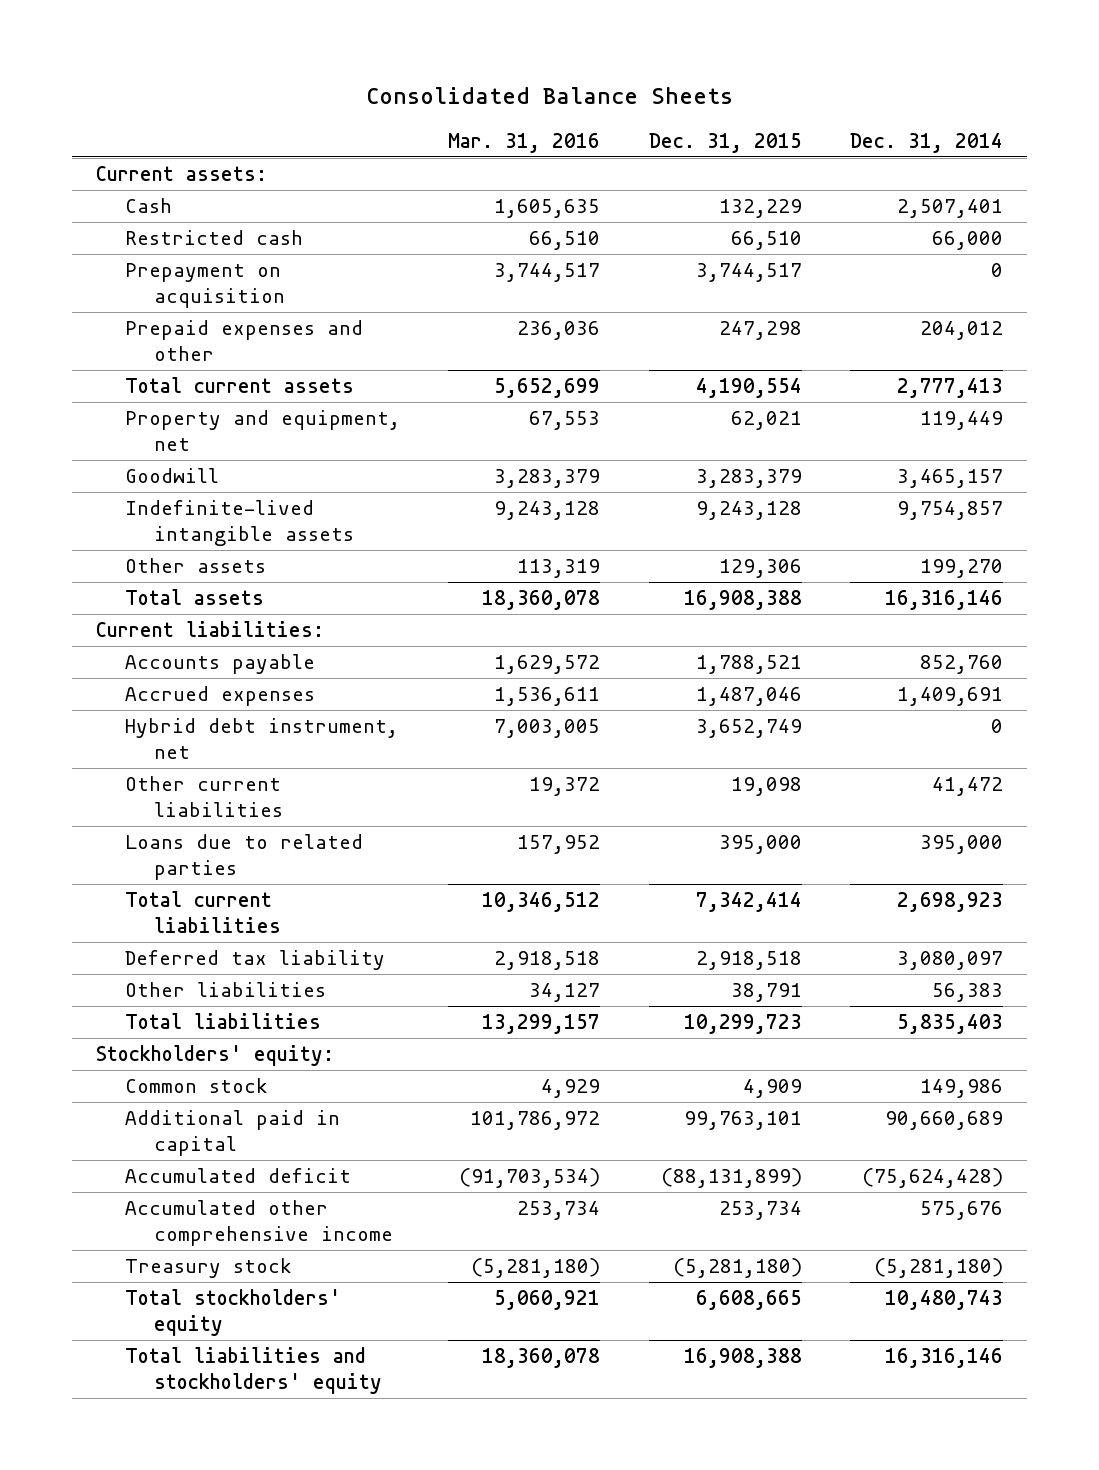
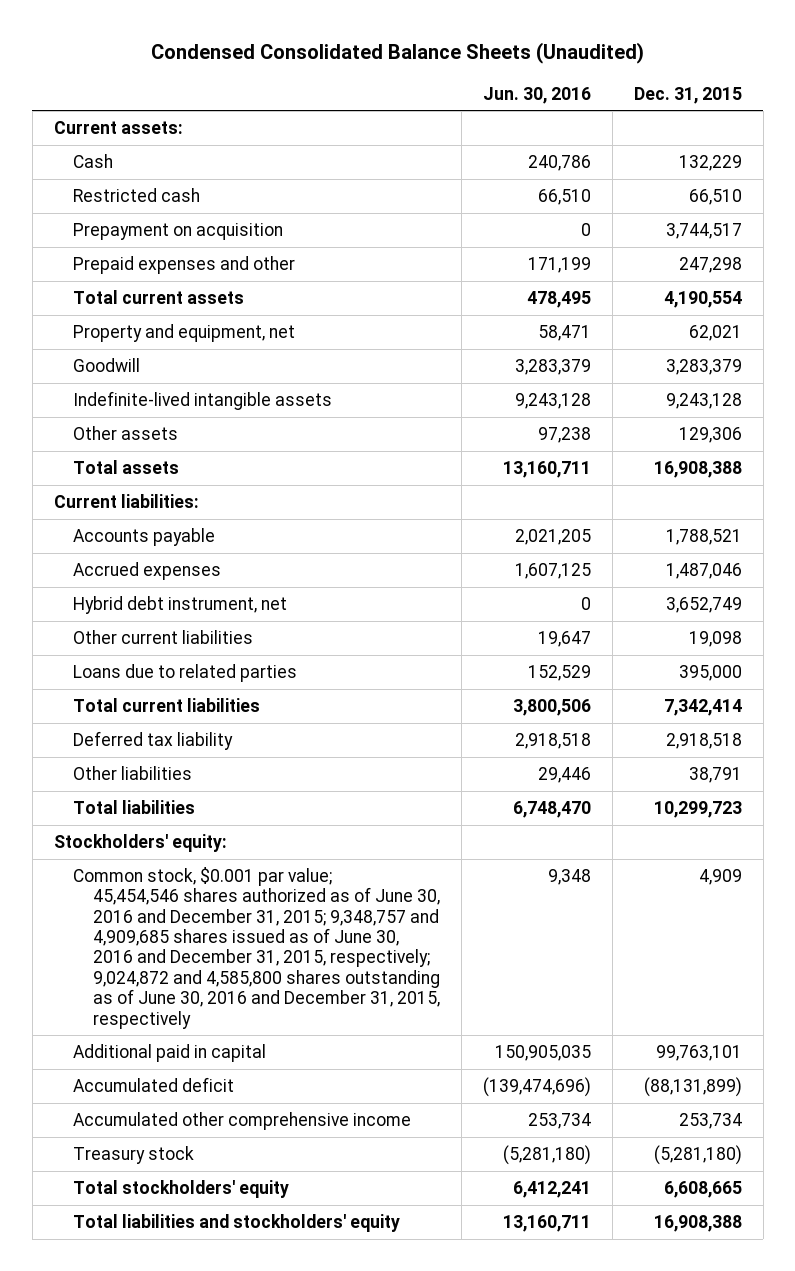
[365,86,733,104] Consolidated Balance Sheets -> [150,42,644,65] Condensed Consolidated Balance Sheets (Unaudited)
[448,132,601,153] Mar. 31, 2016 -> none
[850,132,1004,153] Dec. 31, 2014 -> none
none -> [482,86,591,104] Jun. 30, 2016
[124,1078,268,1094] Common stock -> [73,867,440,1029] Common stock, $0.001 par value; 45,454,546 shares authorized as of June 30, 2016 and December 31, 2015; 9,348,757 and 4,909,685 shares issued as of June 30, 2016 and December 31, 2015, respectively; 9,024,872 and 4,585,800 shares outstanding as of June 30, 2016 and December 31, 2015, respectively

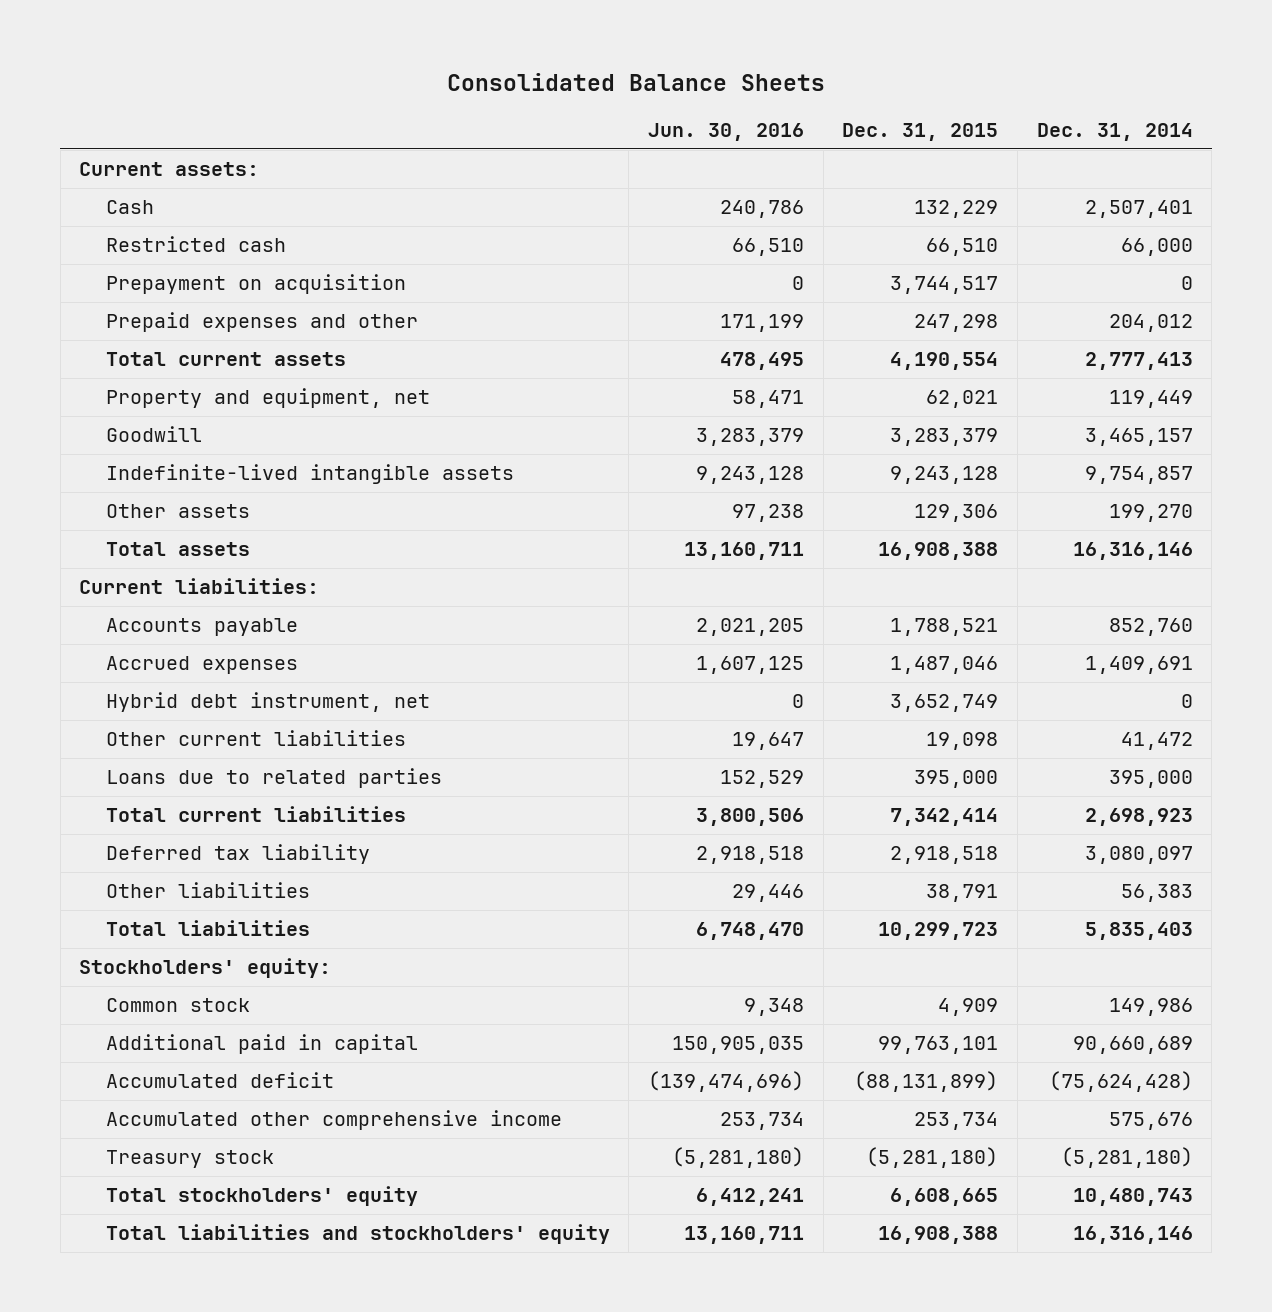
[150,42,644,65] Condensed Consolidated Balance Sheets (Unaudited) -> [447,72,826,91] Consolidated Balance Sheets
none -> [1036,122,1193,141] Dec. 31, 2014
[73,867,440,1029] Common stock, $0.001 par value; 45,454,546 shares authorized as of June 30, 2016 and December 31, 2015; 9,348,757 and 4,909,685 shares issued as of June 30, 2016 and December 31, 2015, respectively; 9,024,872 and 4,585,800 shares outstanding as of June 30, 2016 and December 31, 2015, respectively -> [105,998,250,1013] Common stock

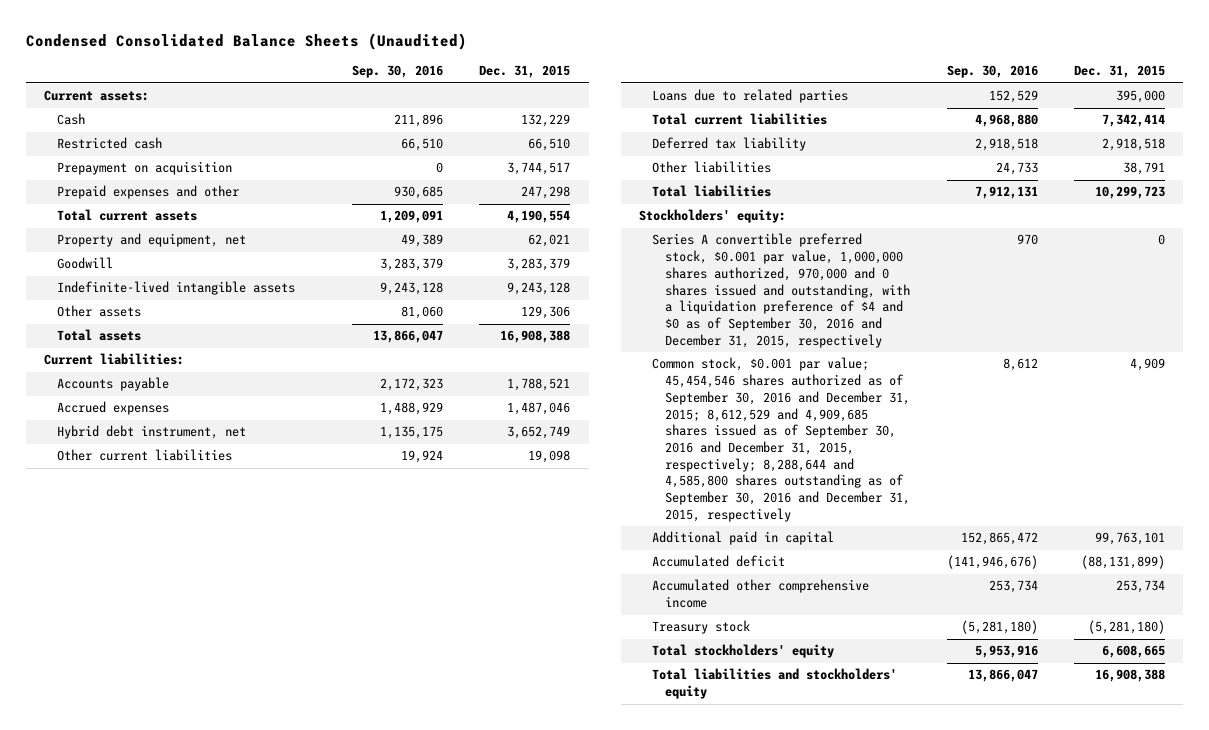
[447,72,826,91] Consolidated Balance Sheets -> [25,32,467,50] Condensed Consolidated Balance Sheets (Unaudited)
[647,122,804,141] Jun. 30, 2016 -> none
[1036,122,1193,141] Dec. 31, 2014 -> none
none -> [351,65,443,79] Sep. 30, 2016
none -> [651,233,911,348] Series A convertible preferred stock, $0.001 par value, 1,000,000 shares authorized, 970,000 and 0 shares issued and outstanding, with a liquidation preference of $4 and $0 as of September 30, 2016 and December 31, 2015, respectively
[105,998,250,1013] Common stock -> [651,357,911,522] Common stock, $0.001 par value; 45,454,546 shares authorized as of September 30, 2016 and December 31, 2015; 8,612,529 and 4,909,685 shares issued as of September 30, 2016 and December 31, 2015, respectively; 8,288,644 and 4,585,800 shares outstanding as of September 30, 2016 and December 31, 2015, respectively

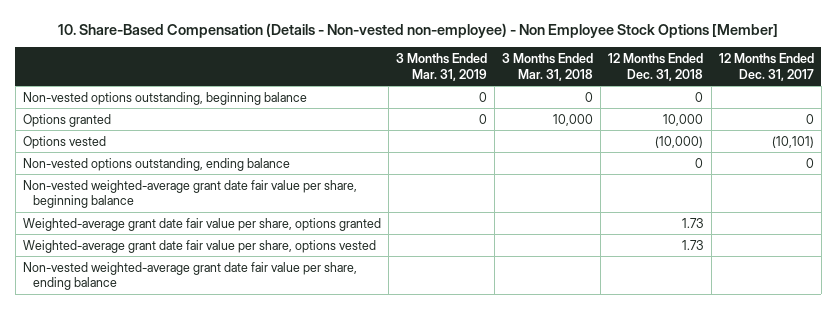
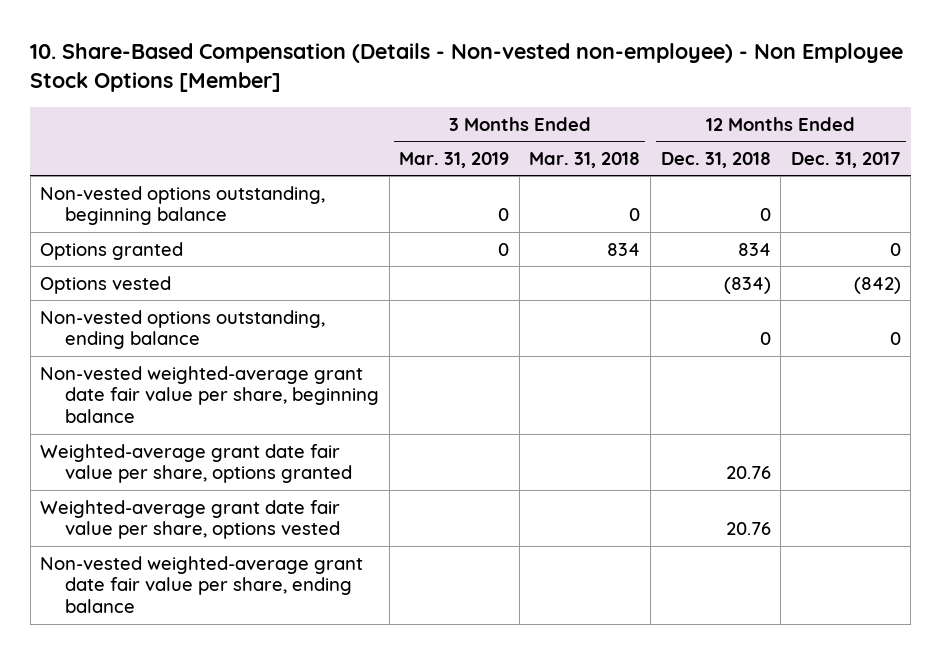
[553,113,594,126] 10,000 -> [607,242,641,256] 834
[663,113,704,126] 10,000 -> [737,242,771,256] 834
[655,135,704,148] (10,000) -> [723,276,771,294] (834)
[771,135,814,148] (10,101) -> [853,276,901,294] (842)
[682,217,704,228] 1.73 -> [725,466,771,480] 20.76
[682,239,704,250] 1.73 -> [725,522,771,536] 20.76

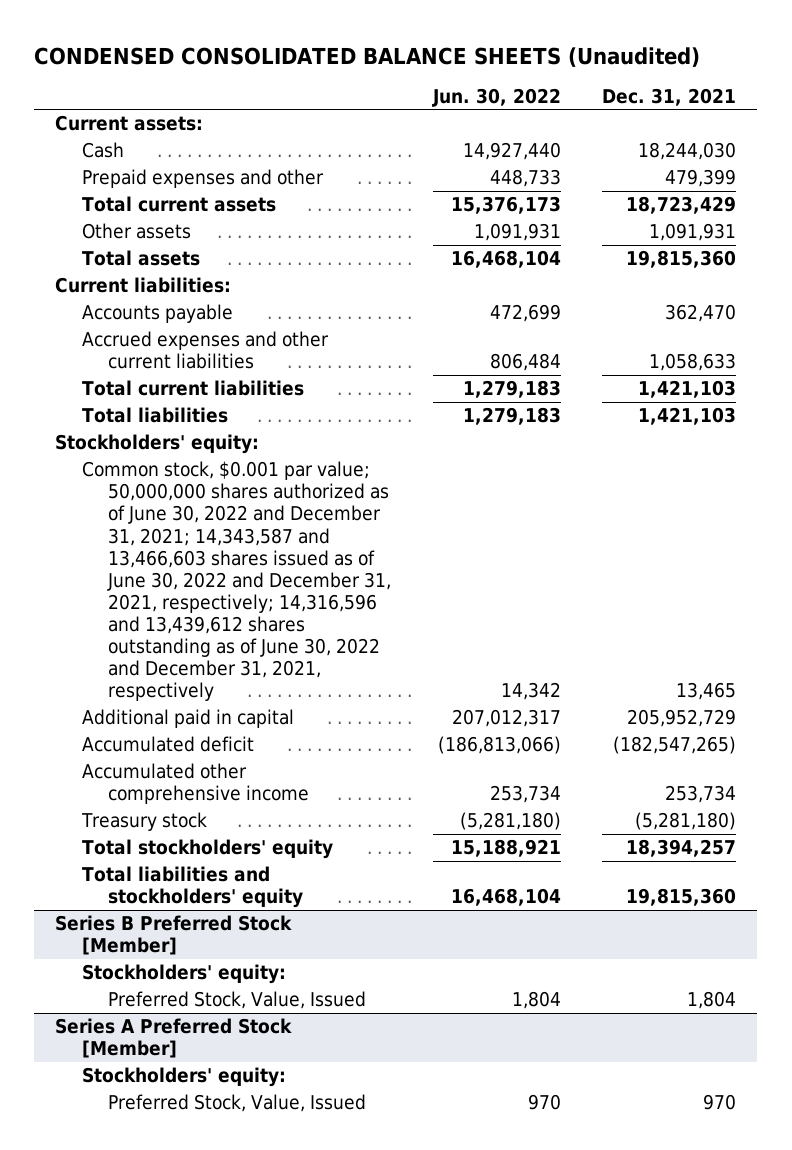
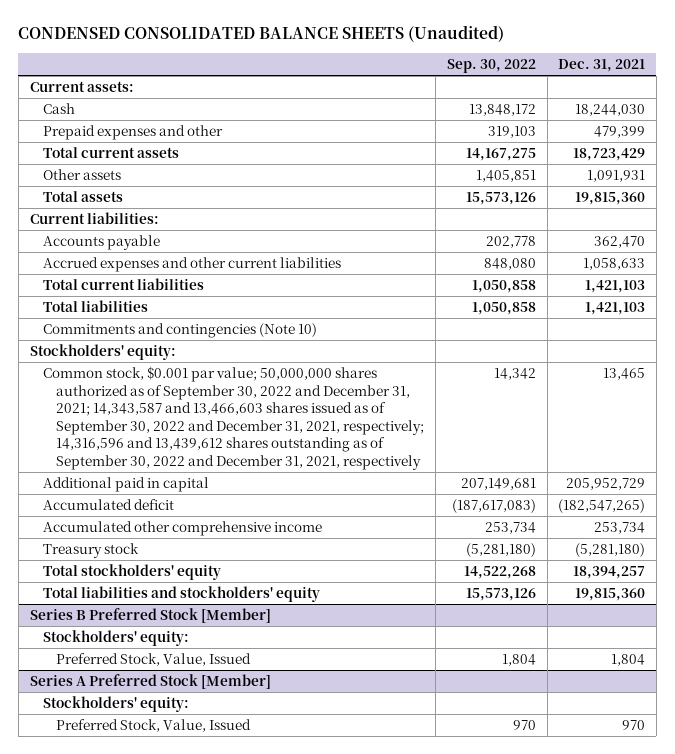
[431,87,561,107] Jun. 30, 2022 -> none
none -> [446,59,536,74] Sep. 30, 2022
none -> [43,323,318,339] Commitments and contingencies (Note 10)
[81,461,391,702] Common stock, $0.001 par value; 50,000,000 shares authorized as of June 30, 2022 and December 31, 2021; 14,343,587 and 13,466,603 shares issued as of June 30, 2022 and December 31, 2021, respectively; 14,316,596 and 13,439,612 shares outstanding as of June 30, 2022 and December 31, 2021, respectively -> [43,366,425,470] Common stock, $0.001 par value; 50,000,000 shares authorized as of September 30, 2022 and December 31, 2021; 14,343,587 and 13,466,603 shares issued as of September 30, 2022 and December 31, 2021, respectively; 14,316,596 and 13,439,612 shares outstanding as of September 30, 2022 and December 31, 2021, respectively

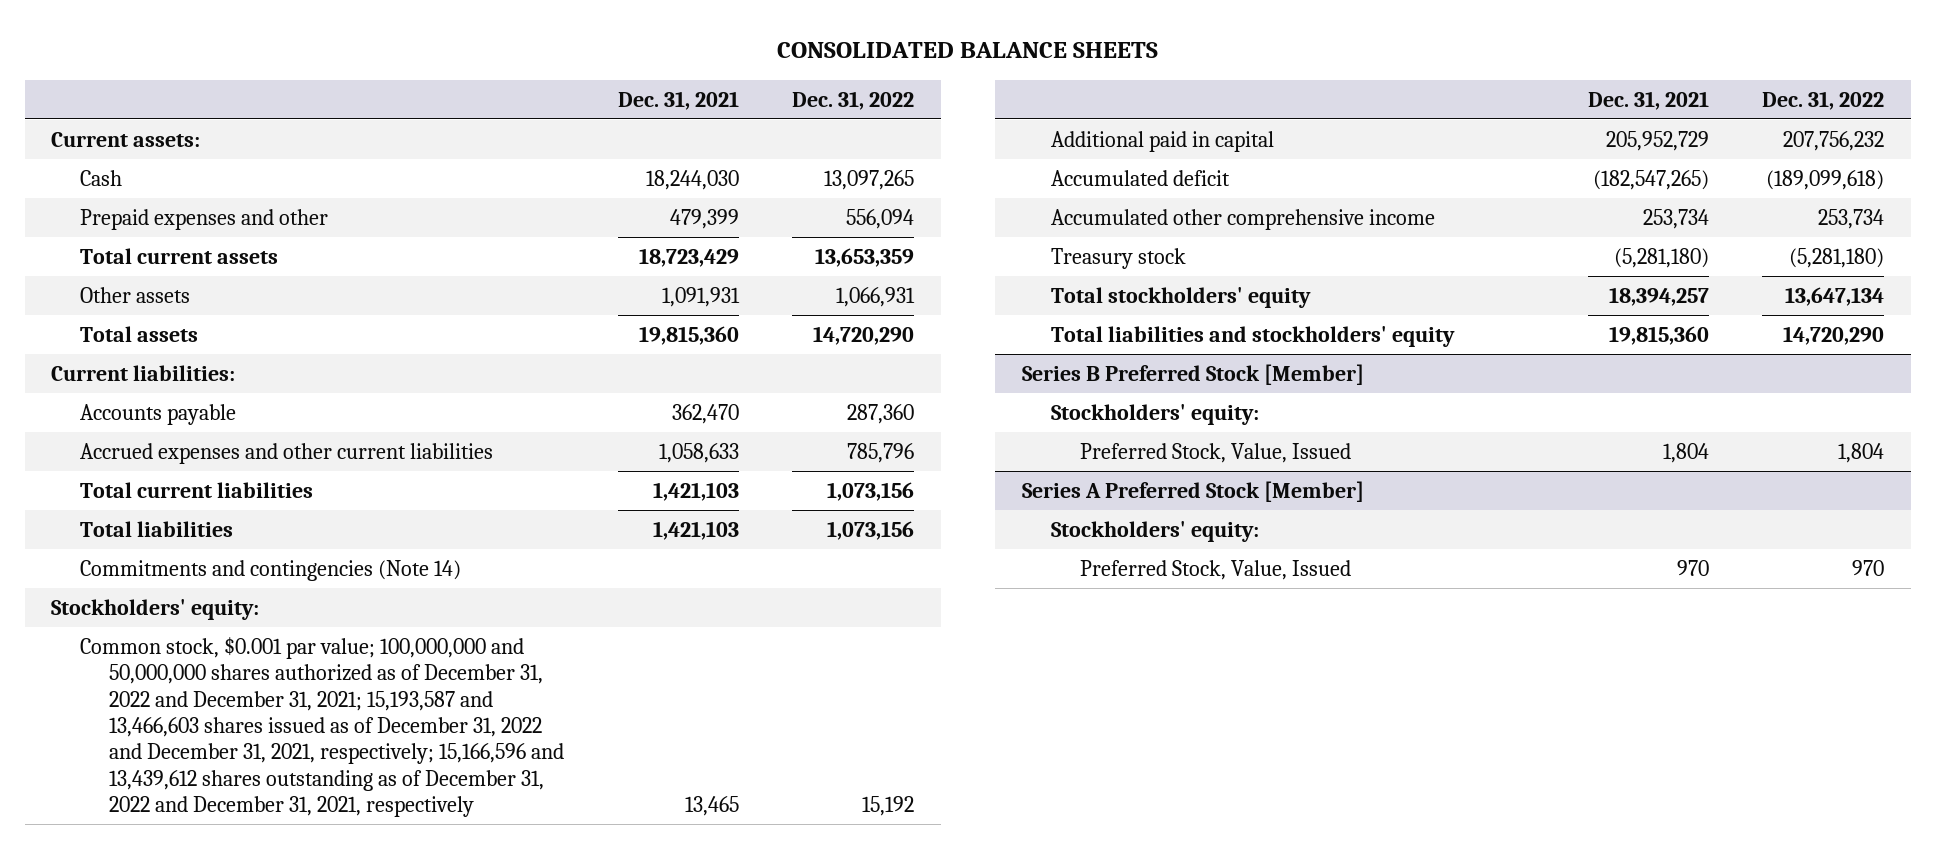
[18,25,505,43] CONDENSED CONSOLIDATED BALANCE SHEETS (Unaudited) -> [776,42,1158,59] CONSOLIDATED BALANCE SHEETS
[446,59,536,74] Sep. 30, 2022 -> none
none -> [792,90,915,110] Dec. 31, 2022
[43,323,318,339] Commitments and contingencies (Note 10) -> [80,559,462,581] Commitments and contingencies (Note 14)
[43,366,425,470] Common stock, $0.001 par value; 50,000,000 shares authorized as of September 30, 2022 and December 31, 2021; 14,343,587 and 13,466,603 shares issued as of September 30, 2022 and December 31, 2021, respectively; 14,316,596 and 13,439,612 shares outstanding as of September 30, 2022 and December 31, 2021, respectively -> [80,636,565,817] Common stock, $0.001 par value; 100,000,000 and 50,000,000 shares authorized as of December 31, 2022 and December 31, 2021; 15,193,587 and 13,466,603 shares issued as of December 31, 2022 and December 31, 2021, respectively; 15,166,596 and 13,439,612 shares outstanding as of December 31, 2022 and December 31, 2021, respectively

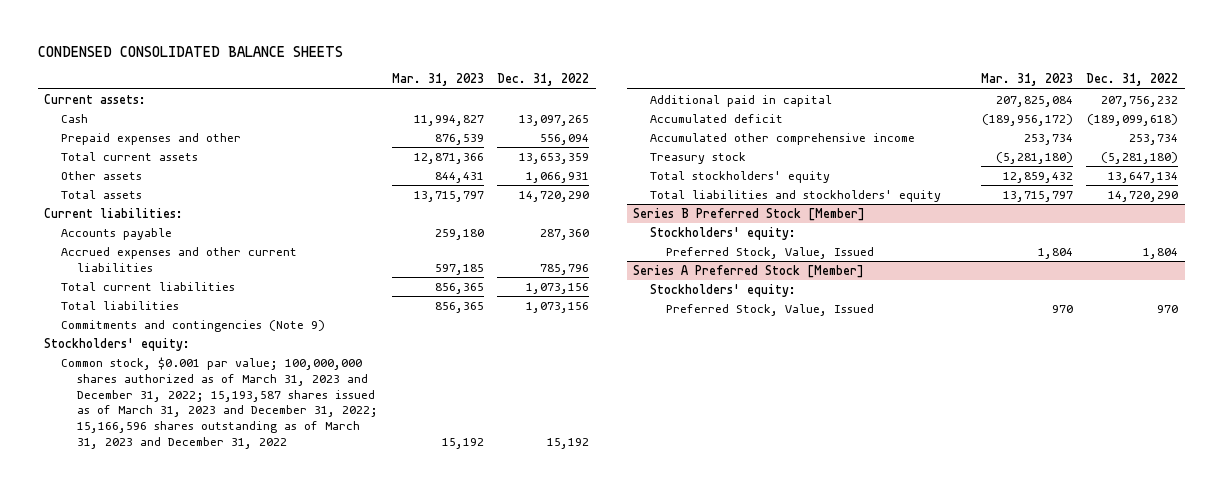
[776,42,1158,59] CONSOLIDATED BALANCE SHEETS -> [37,45,343,57] CONDENSED CONSOLIDATED BALANCE SHEETS
[617,90,739,110] Dec. 31, 2021 -> none
none -> [391,73,484,87] Mar. 31, 2023
[80,559,462,581] Commitments and contingencies (Note 14) -> [60,319,325,332] Commitments and contingencies (Note 9)
[80,636,565,817] Common stock, $0.001 par value; 100,000,000 and 50,000,000 shares authorized as of December 31, 2022 and December 31, 2021; 15,193,587 and 13,466,603 shares issued as of December 31, 2022 and December 31, 2021, respectively; 15,166,596 and 13,439,612 shares outstanding as of December 31, 2022 and December 31, 2021, respectively -> [60,356,379,450] Common stock, $0.001 par value; 100,000,000 shares authorized as of March 31, 2023 and December 31, 2022; 15,193,587 shares issued as of March 31, 2023 and December 31, 2022; 15,166,596 shares outstanding as of March 31, 2023 and December 31, 2022

